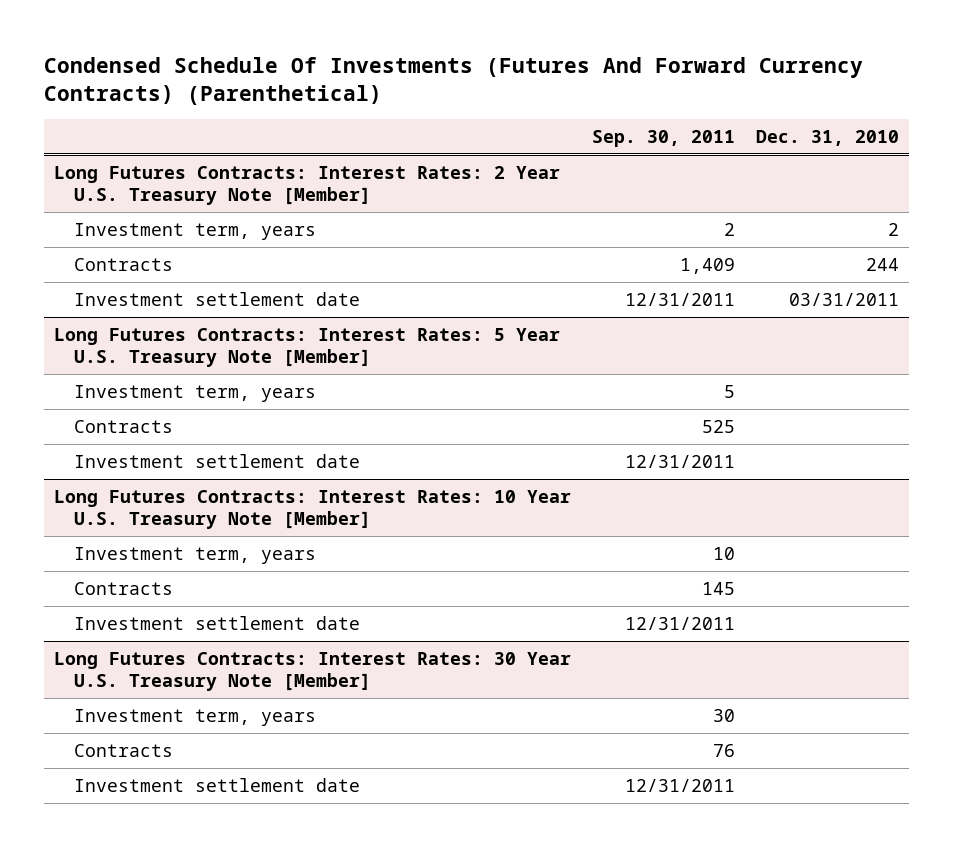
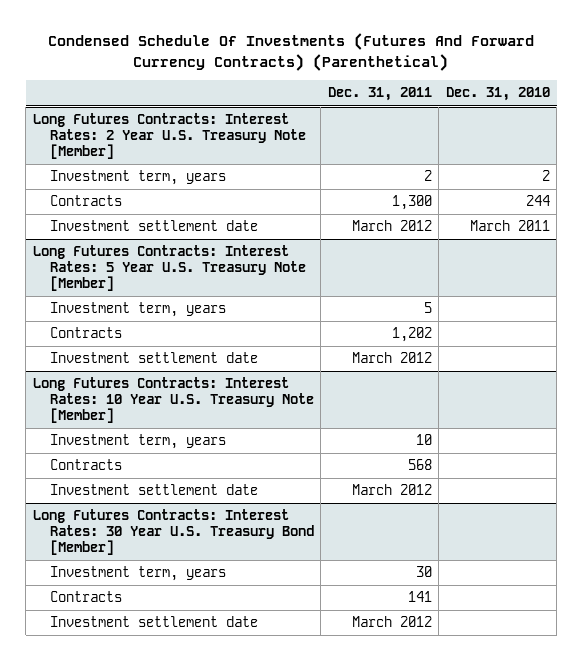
[591,129,735,147] Sep. 30, 2011 -> none
none -> [327,87,432,102] Dec. 31, 2011
[788,292,899,306] 03/31/2011 -> [469,220,550,232] March 2011
[54,651,572,692] Long Futures Contracts: Interest Rates: 30 Year U.S. Treasury Note [Member] -> [32,509,314,556] Long Futures Contracts: Interest Rates: 30 Year U.S. Treasury Bond [Member]

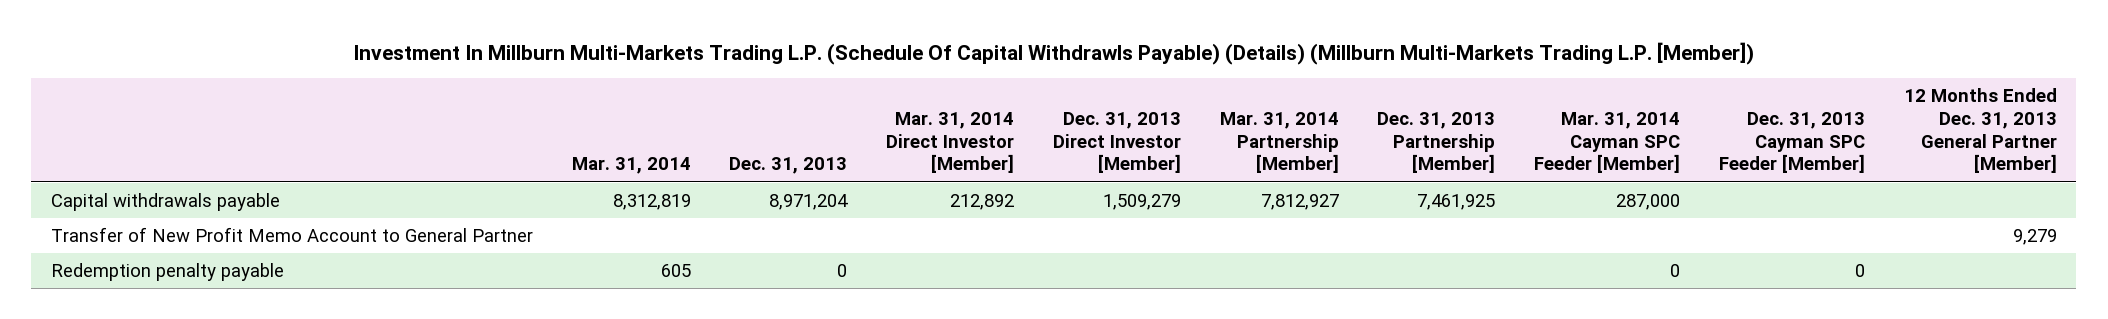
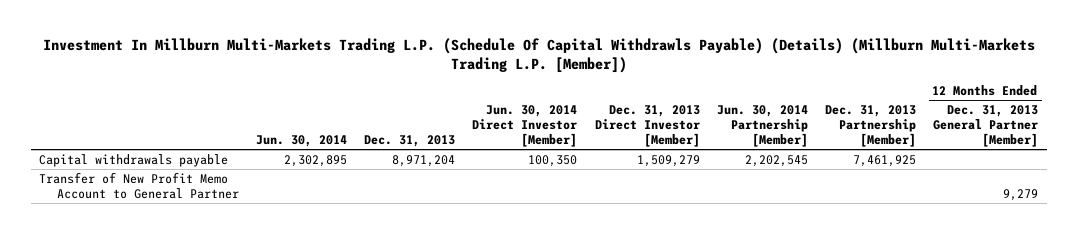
[571,157,691,175] Mar. 31, 2014 -> none
[886,112,1015,174] Mar. 31, 2014 Direct Investor [Member] -> none
[1219,112,1339,174] Mar. 31, 2014 Partnership [Member] -> none
[1534,112,1681,174] Mar. 31, 2014 Cayman SPC Feeder [Member] -> none
[1719,112,1866,174] Dec. 31, 2013 Cayman SPC Feeder [Member] -> none
none -> [256,135,348,148] Jun. 30, 2014
none -> [472,104,578,148] Jun. 30, 2014 Direct Investor [Member]
none -> [716,104,808,148] Jun. 30, 2014 Partnership [Member]
[50,263,284,282] Redemption penalty payable -> none

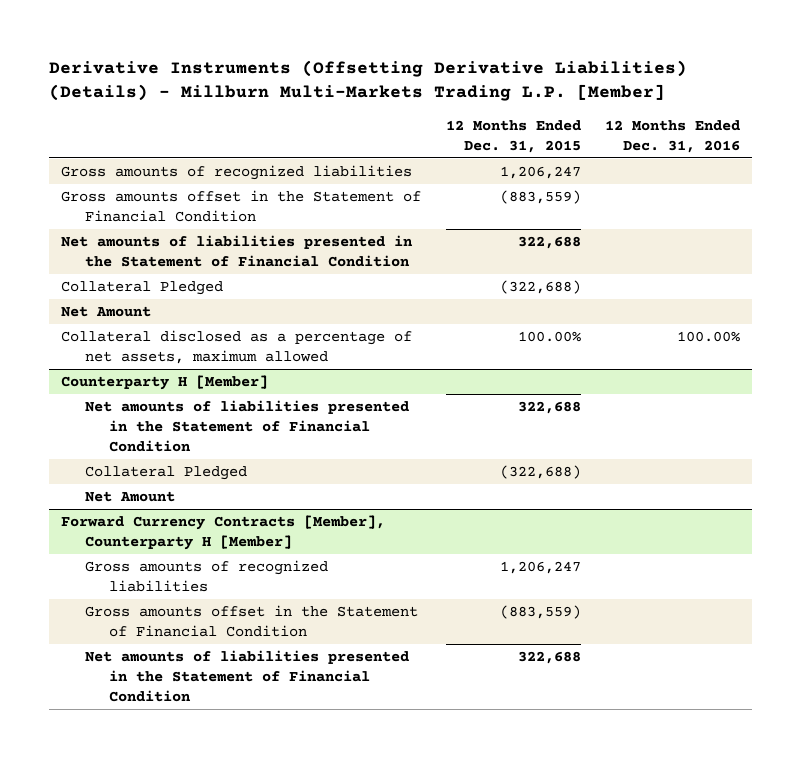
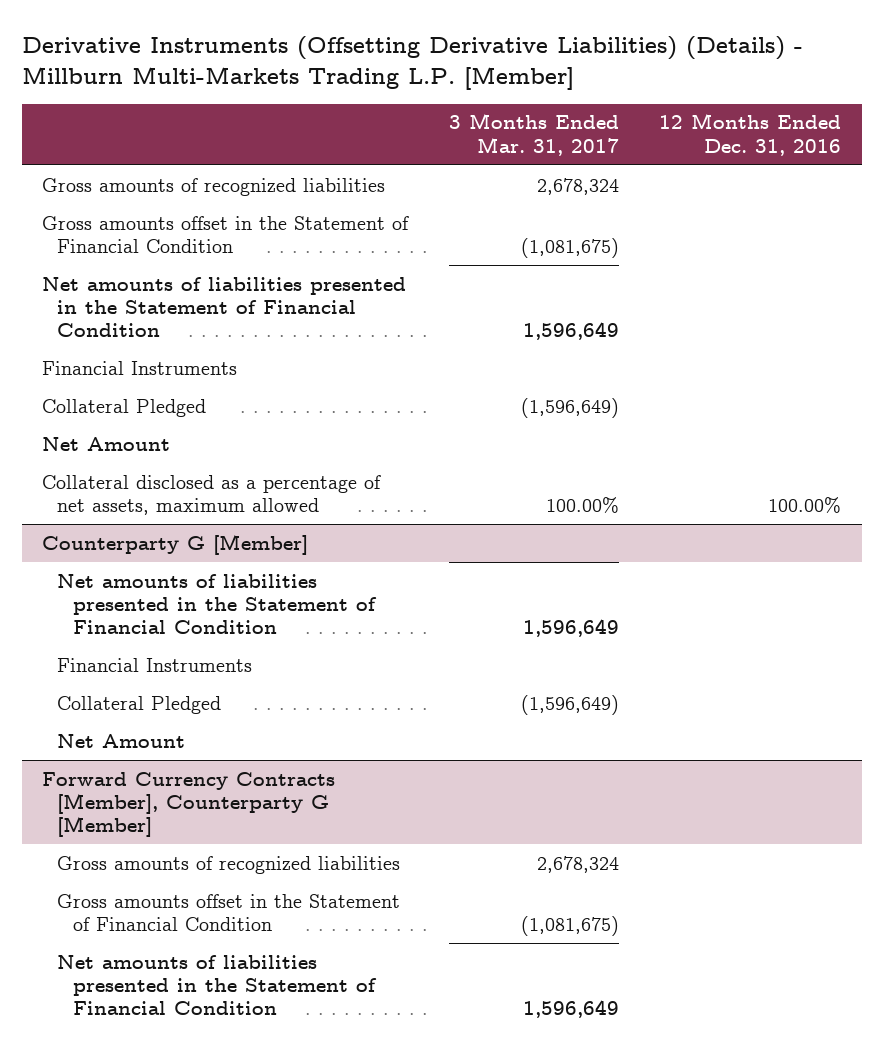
[445,119,581,153] 12 Months Ended Dec. 31, 2015 -> none
none -> [448,113,619,156] 3 Months Ended Mar. 31, 2017
none -> [41,360,237,375] Financial Instruments
[61,375,269,391] Counterparty H [Member] -> [41,533,308,555] Counterparty G [Member]
none -> [57,657,253,672] Financial Instruments
[61,515,386,551] Forward Currency Contracts [Member], Counterparty H [Member] -> [41,771,335,838] Forward Currency Contracts [Member], Counterparty G [Member]

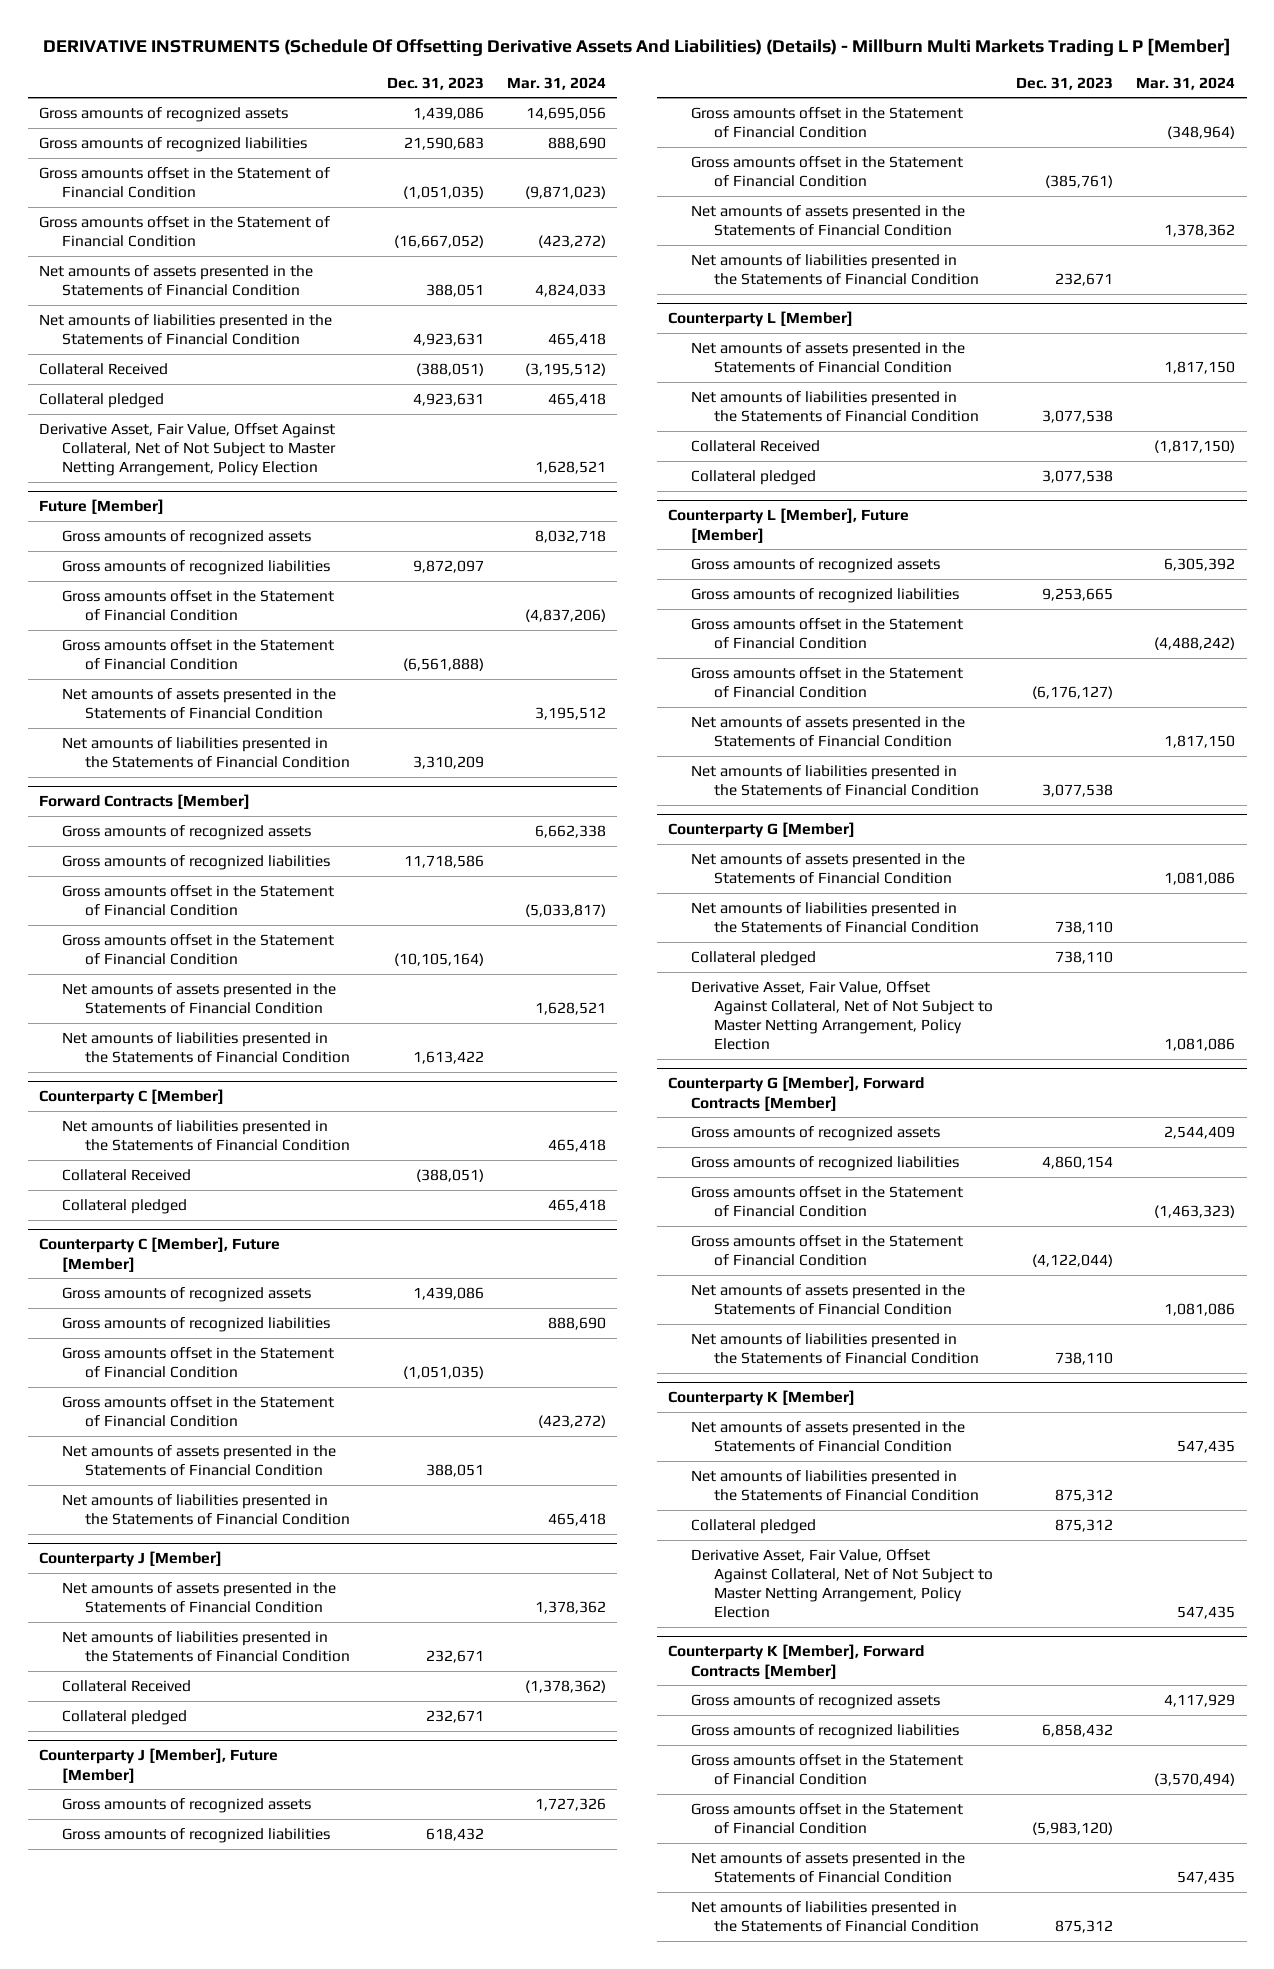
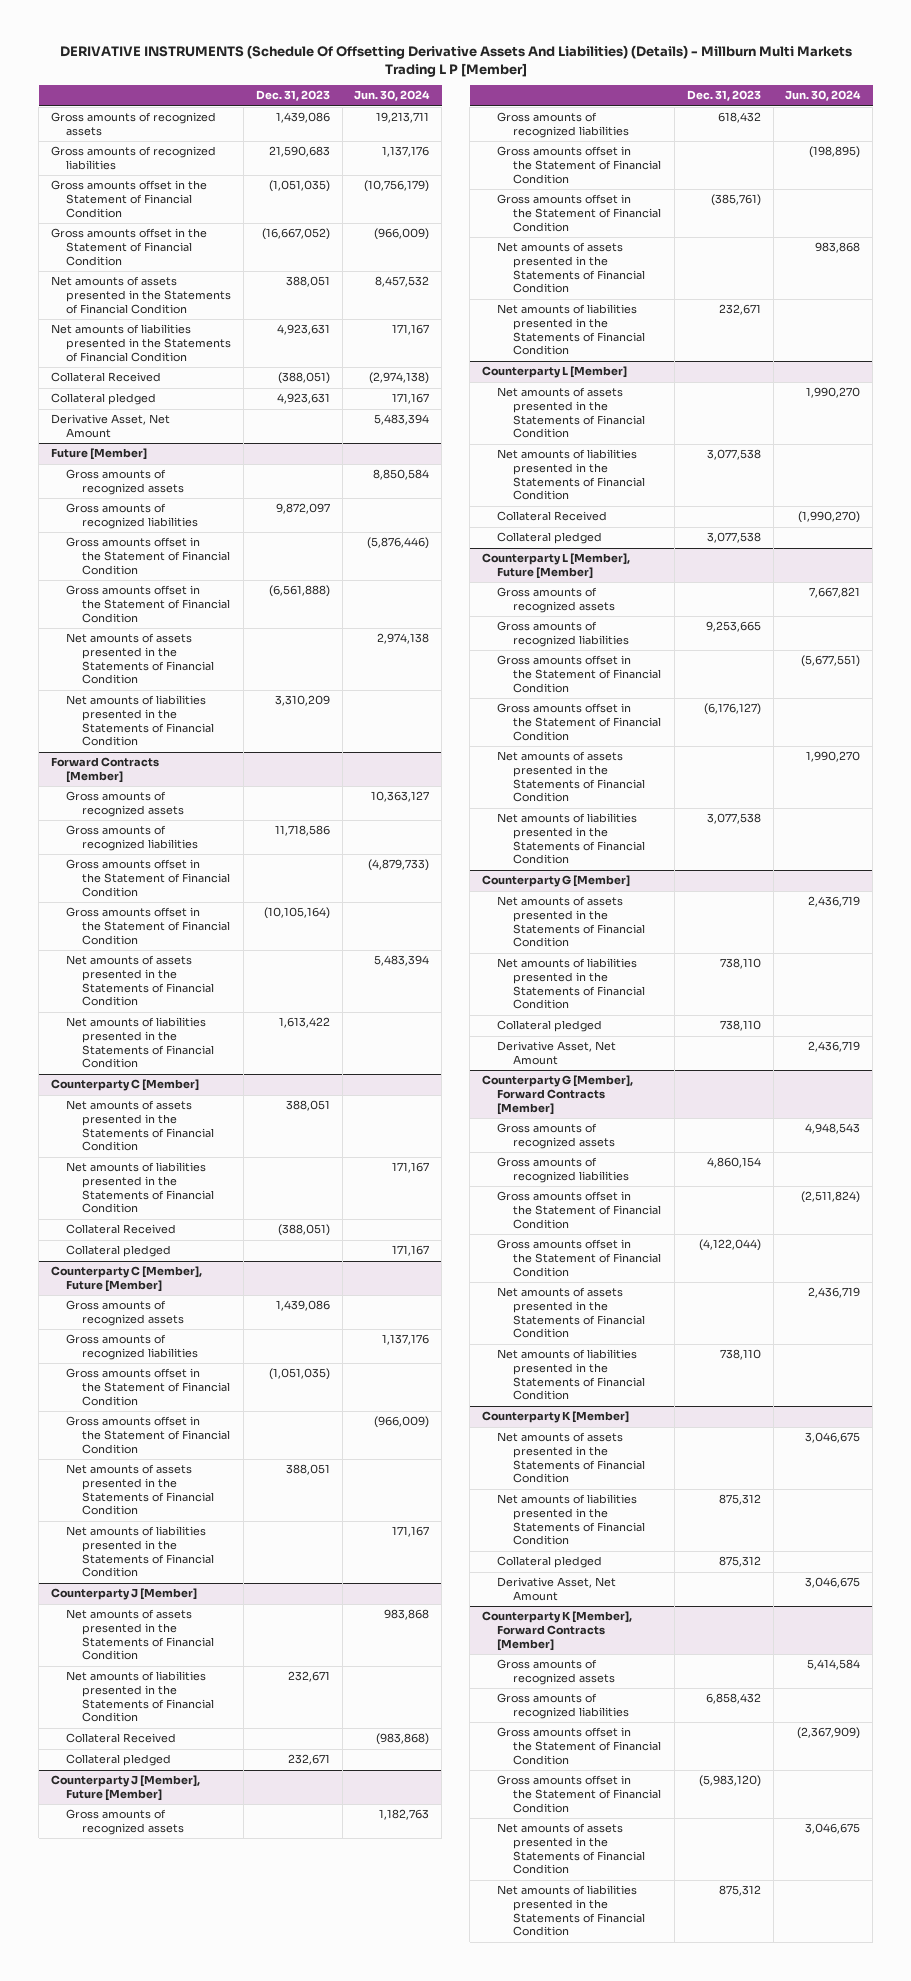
[506,76,606,90] Mar. 31, 2024 -> none
none -> [354,90,431,102] Jun. 30, 2024
[39,422,336,477] Derivative Asset, Fair Value, Offset Against Collateral, Net of Not Subject to Master Netting Arrangement, Policy Election -> [51,414,171,439] Derivative Asset, Net Amount
none -> [66,1100,214,1152] Net amounts of assets presented in the Statements of Financial Condition
[691,980,993,1051] Derivative Asset, Fair Value, Offset Against Collateral, Net of Not Subject to Master Netting Arrangement, Policy Election -> [497,1041,617,1066] Derivative Asset, Net Amount
[691,1548,993,1619] Derivative Asset, Fair Value, Offset Against Collateral, Net of Not Subject to Master Netting Arrangement, Policy Election -> [497,1577,617,1602] Derivative Asset, Net Amount

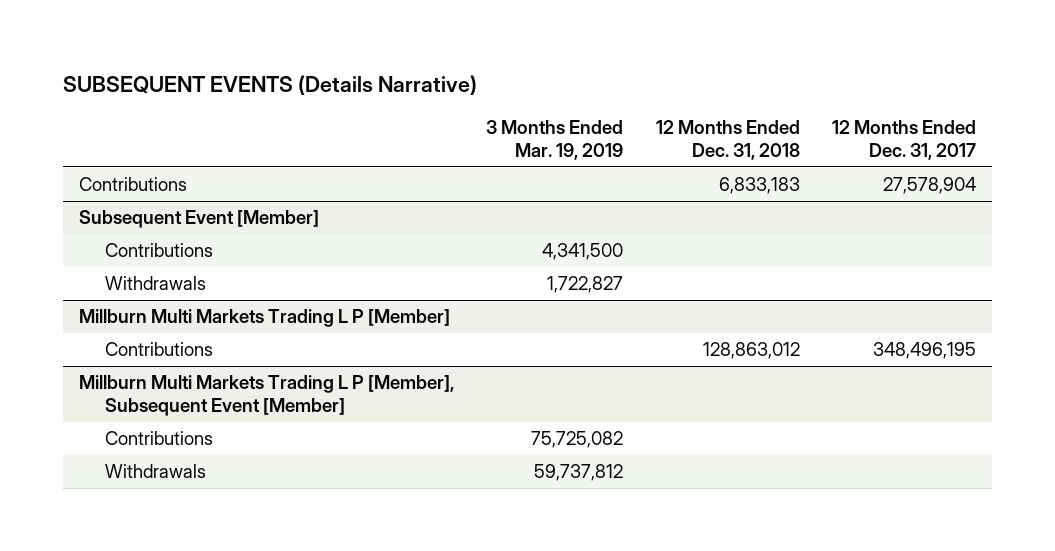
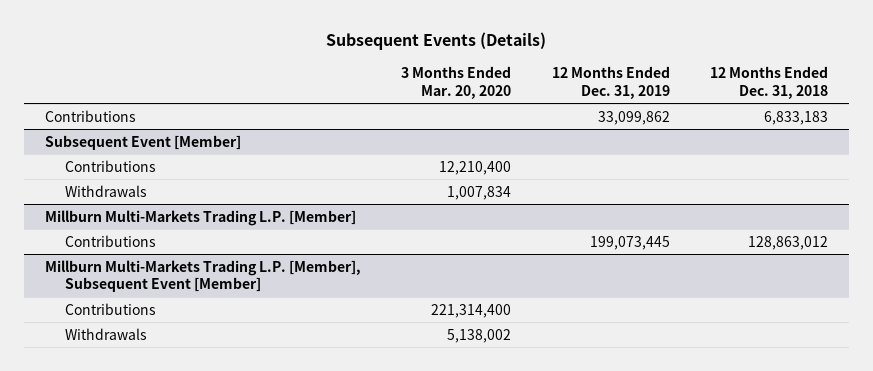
[63,75,478,96] SUBSEQUENT EVENTS (Details Narrative) -> [326,32,547,51] Subsequent Events (Details)
[486,119,624,161] 3 Months Ended Mar. 19, 2019 -> none
[831,119,976,161] 12 Months Ended Dec. 31, 2017 -> none
none -> [401,65,512,99] 3 Months Ended Mar. 20, 2020
none -> [551,65,670,99] 12 Months Ended Dec. 31, 2019
[79,309,451,328] Millburn Multi Markets Trading L P [Member] -> [44,209,356,226] Millburn Multi-Markets Trading L.P. [Member]
[79,375,455,417] Millburn Multi Markets Trading L P [Member], Subsequent Event [Member] -> [44,259,361,293] Millburn Multi-Markets Trading L.P. [Member], Subsequent Event [Member]

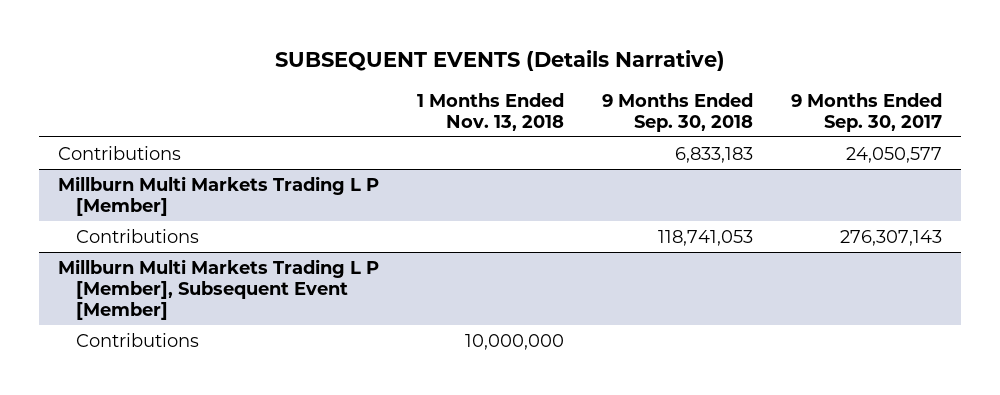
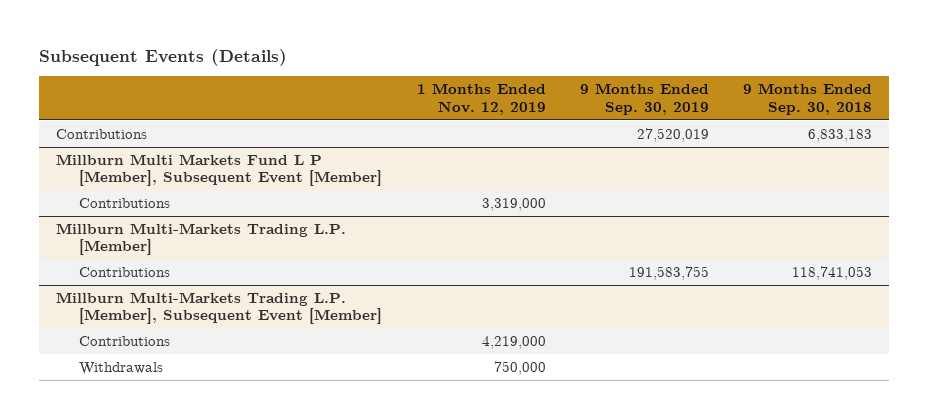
[275,49,726,71] SUBSEQUENT EVENTS (Details Narrative) -> [39,48,288,66] Subsequent Events (Details)
[417,92,565,131] 1 Months Ended Nov. 13, 2018 -> none
[791,92,943,132] 9 Months Ended Sep. 30, 2017 -> none
none -> [416,83,546,115] 1 Months Ended Nov. 12, 2019
none -> [579,83,709,115] 9 Months Ended Sep. 30, 2019
none -> [56,153,383,187] Millburn Multi Markets Fund L P [Member], Subsequent Event [Member]
none -> [79,197,171,208] Contributions
[57,175,379,216] Millburn Multi Markets Trading L P [Member] -> [56,222,347,256] Millburn Multi-Markets Trading L.P. [Member]
[57,258,379,320] Millburn Multi Markets Trading L P [Member], Subsequent Event [Member] -> [56,291,383,325] Millburn Multi-Markets Trading L.P. [Member], Subsequent Event [Member]
none -> [79,361,164,375] Withdrawals

